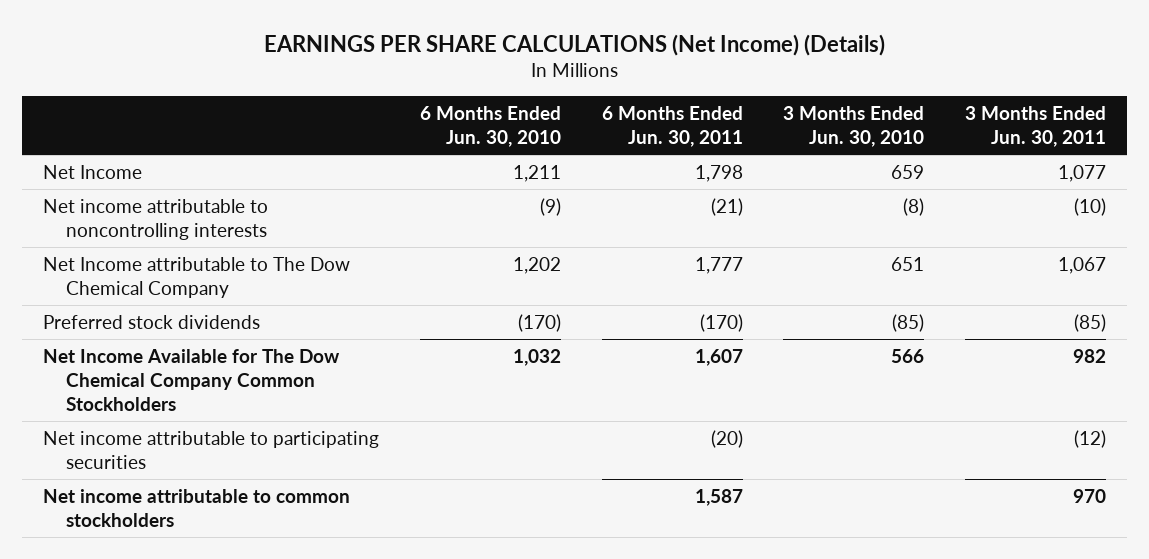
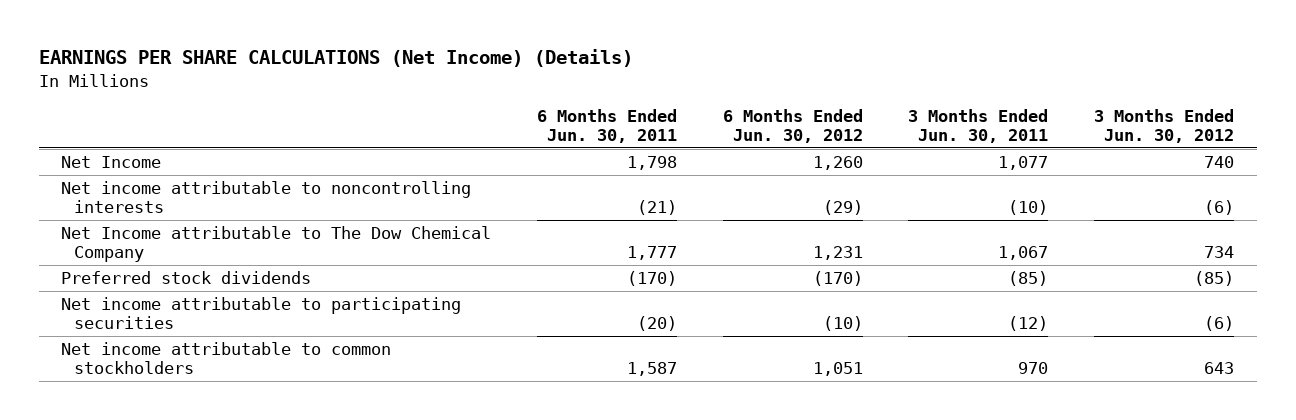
[419,105,561,148] 6 Months Ended Jun. 30, 2010 -> none
[783,105,925,148] 3 Months Ended Jun. 30, 2010 -> none
none -> [722,108,863,144] 6 Months Ended Jun. 30, 2012
none -> [1094,108,1235,144] 3 Months Ended Jun. 30, 2012
[42,348,340,412] Net Income Available for The Dow Chemical Company Common Stockholders -> none

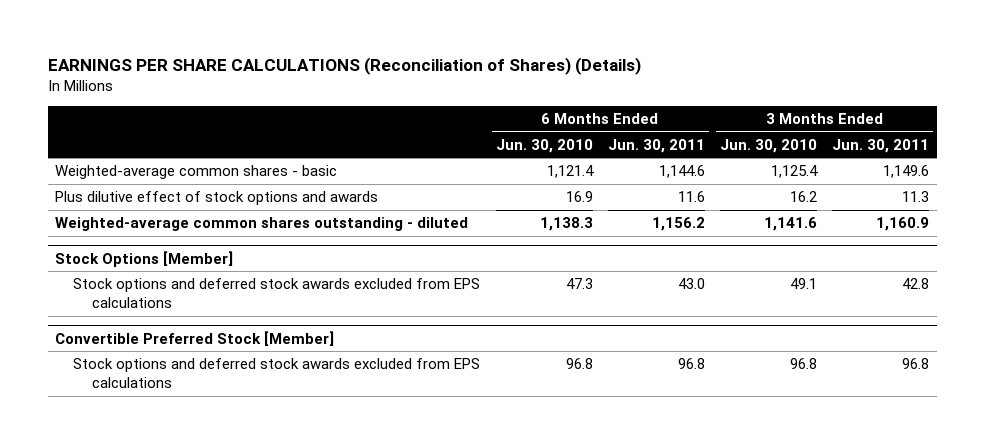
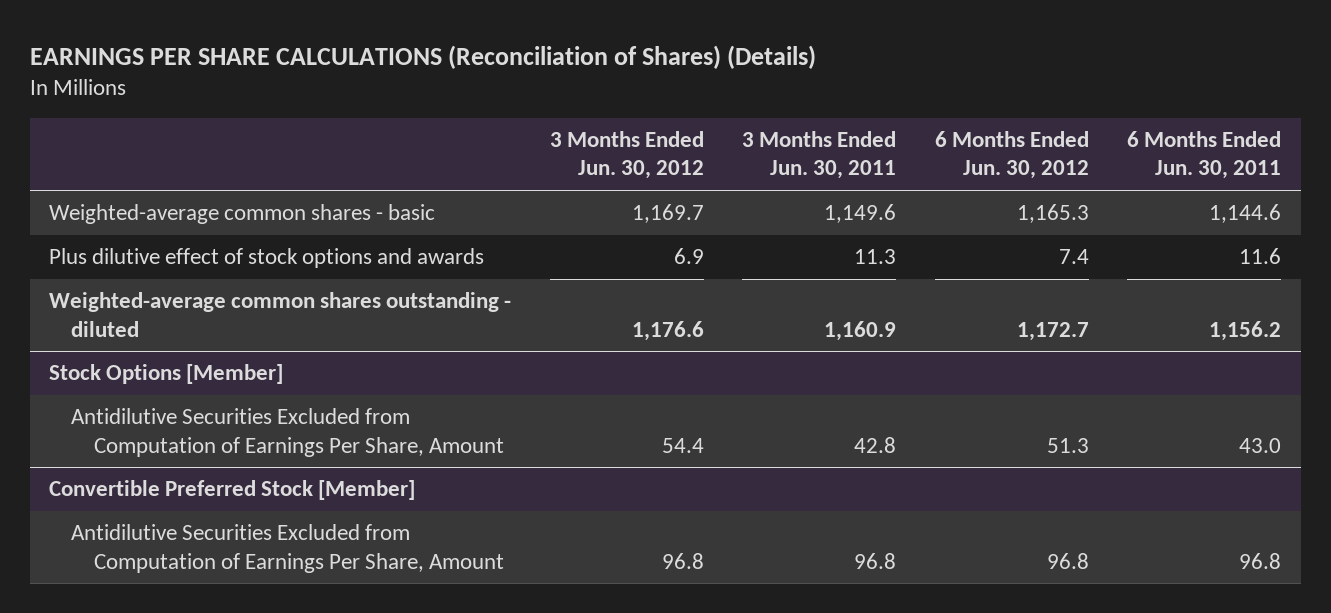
[495,138,593,153] Jun. 30, 2010 -> none
[720,138,818,153] Jun. 30, 2010 -> none
none -> [549,130,704,180] 3 Months Ended Jun. 30, 2012
none -> [934,130,1089,180] 6 Months Ended Jun. 30, 2012
[73,278,481,309] Stock options and deferred stock awards excluded from EPS calculations -> [71,408,504,457] Antidilutive Securities Excluded from Computation of Earnings Per Share, Amount
[73,358,481,389] Stock options and deferred stock awards excluded from EPS calculations -> [71,524,504,573] Antidilutive Securities Excluded from Computation of Earnings Per Share, Amount

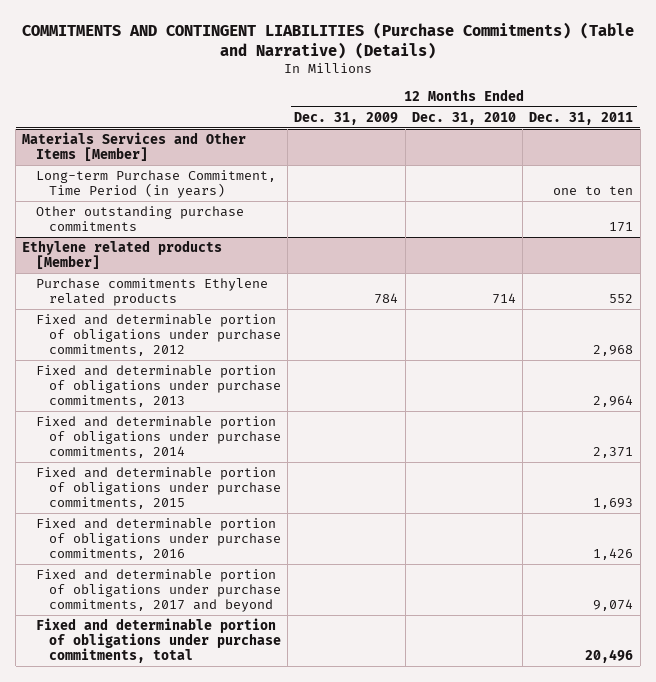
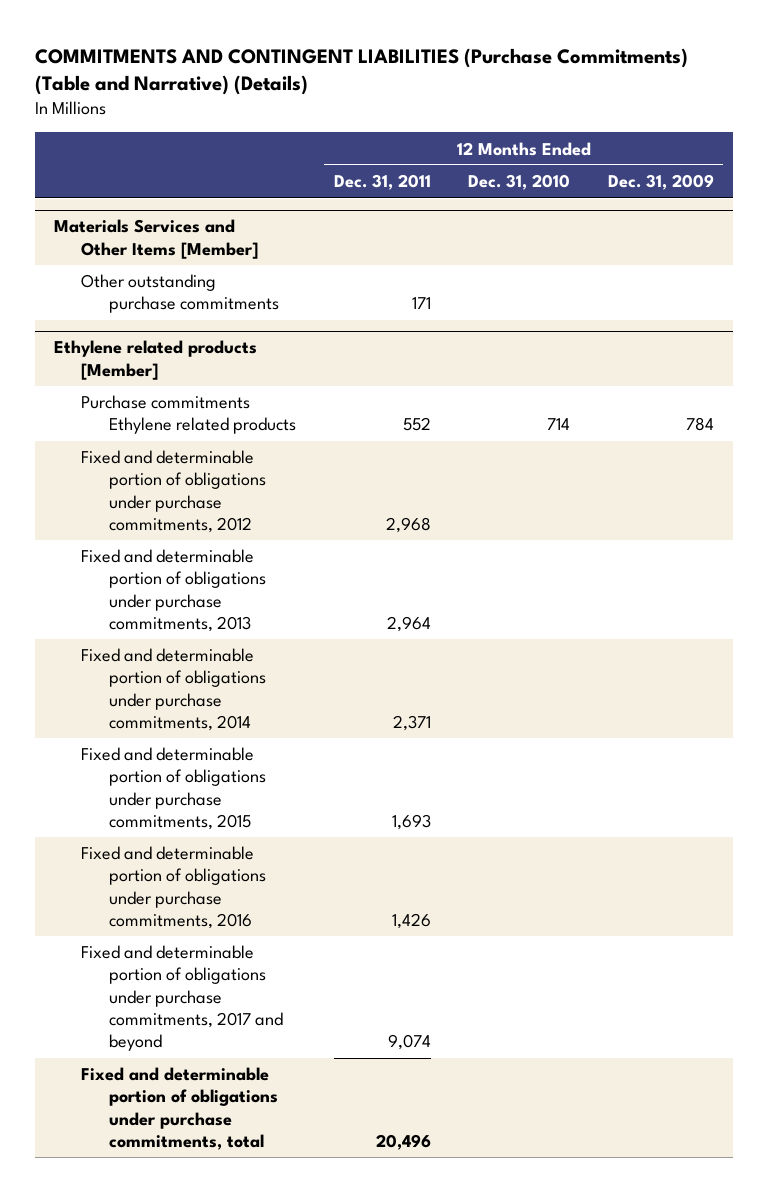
[35,169,276,199] Long-term Purchase Commitment, Time Period (in years) -> none

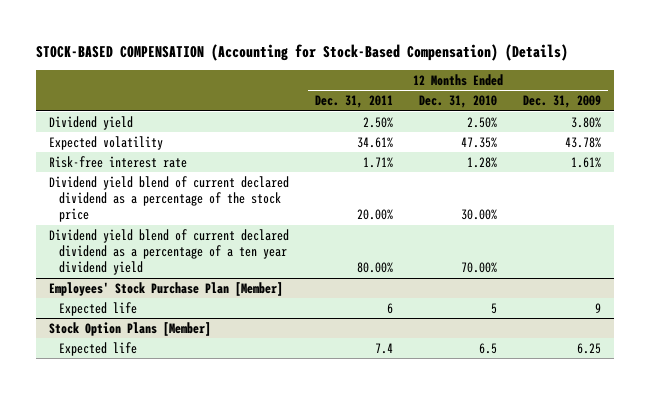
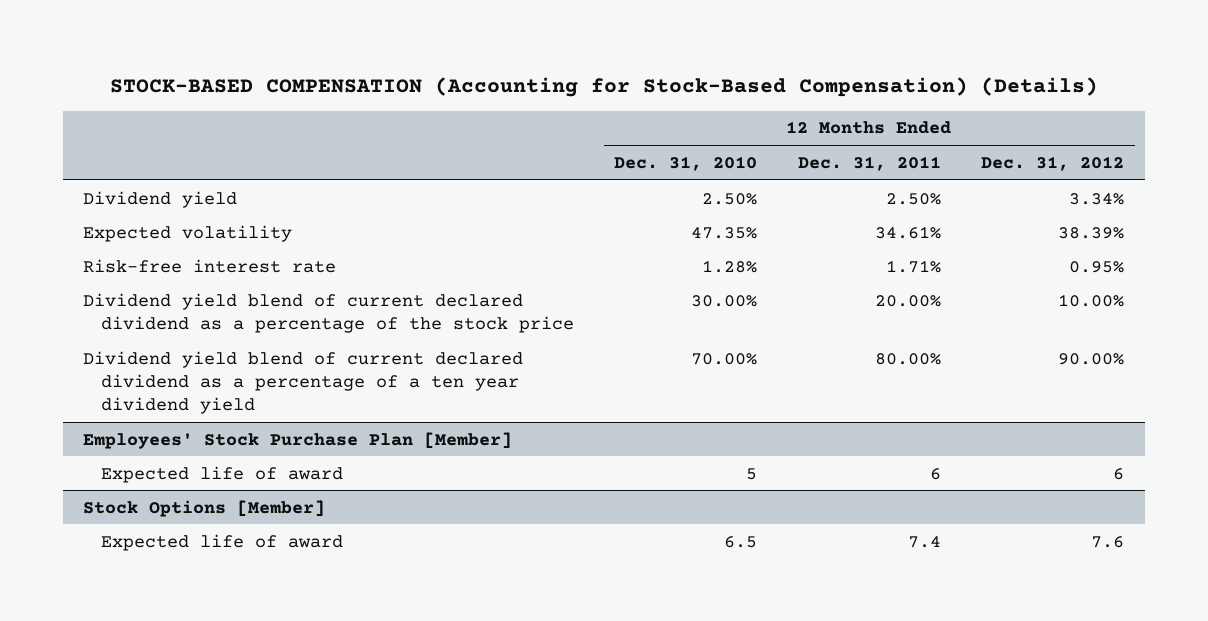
[523,95,602,109] Dec. 31, 2009 -> none
none -> [981,155,1125,171] Dec. 31, 2012
[58,301,137,316] Expected life -> [100,465,343,483] Expected life of award
[48,321,211,336] Stock Option Plans [Member] -> [83,499,326,517] Stock Options [Member]
[58,341,137,356] Expected life -> [100,533,343,551] Expected life of award

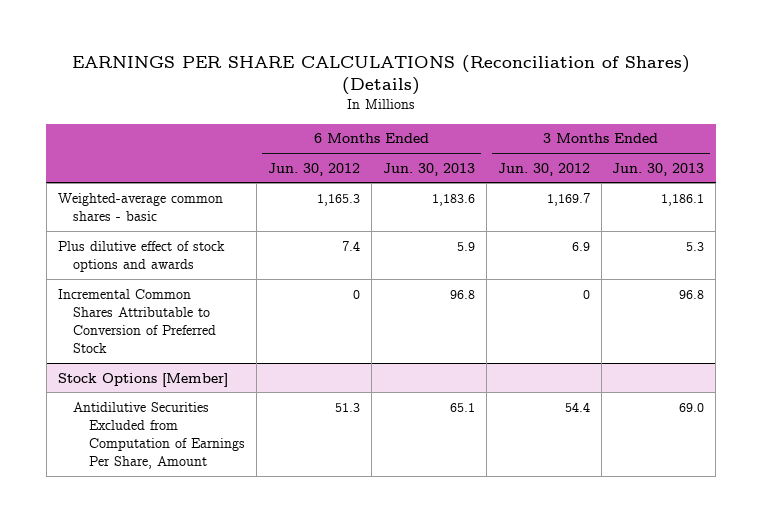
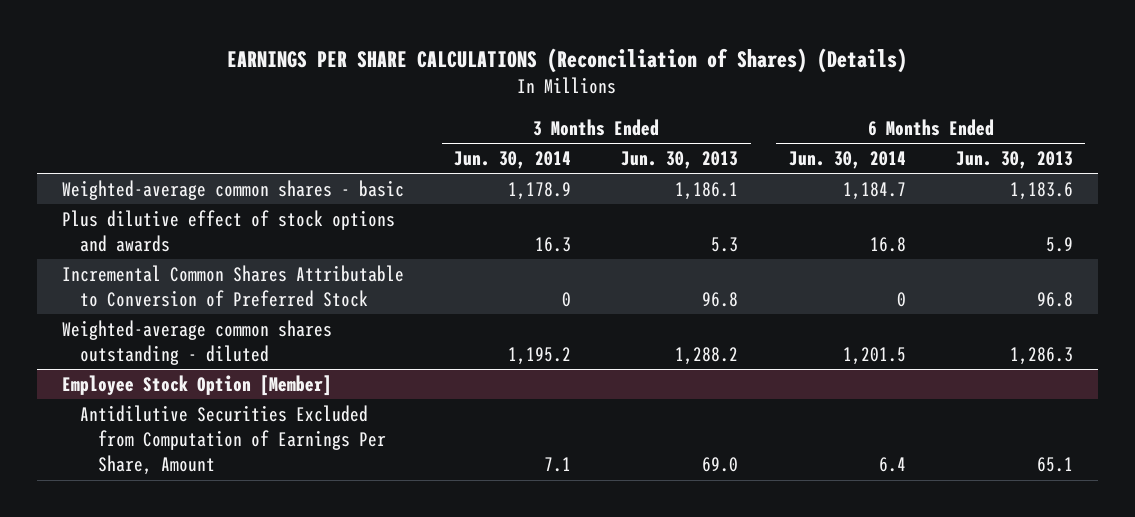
[268,162,361,176] Jun. 30, 2012 -> none
[497,162,590,176] Jun. 30, 2012 -> none
none -> [454,151,572,170] Jun. 30, 2014
none -> [788,151,906,170] Jun. 30, 2014
none -> [62,319,333,366] Weighted-average common shares outstanding - diluted
[57,372,228,387] Stock Options [Member] -> [62,374,333,396] Employee Stock Option [Member]

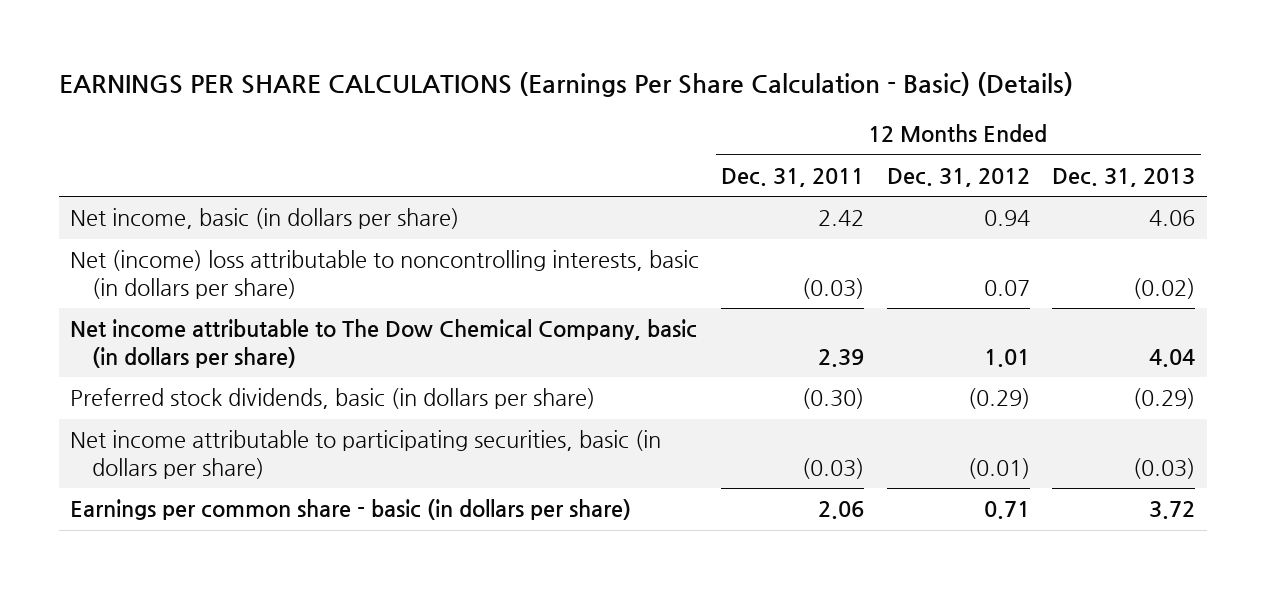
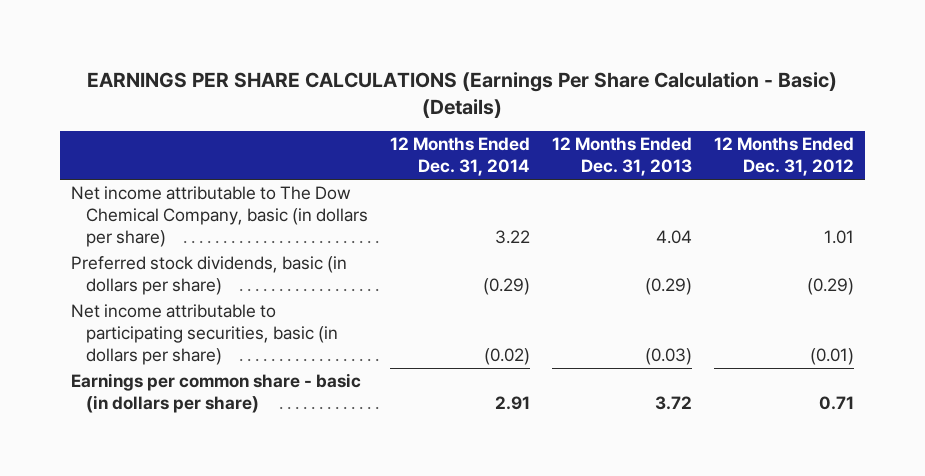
[721,168,865,188] Dec. 31, 2011 -> none
none -> [390,137,531,177] 12 Months Ended Dec. 31, 2014
[69,208,459,230] Net income, basic (in dollars per share) -> none
[69,250,699,299] Net (income) loss attributable to noncontrolling interests, basic (in dollars per share) -> none

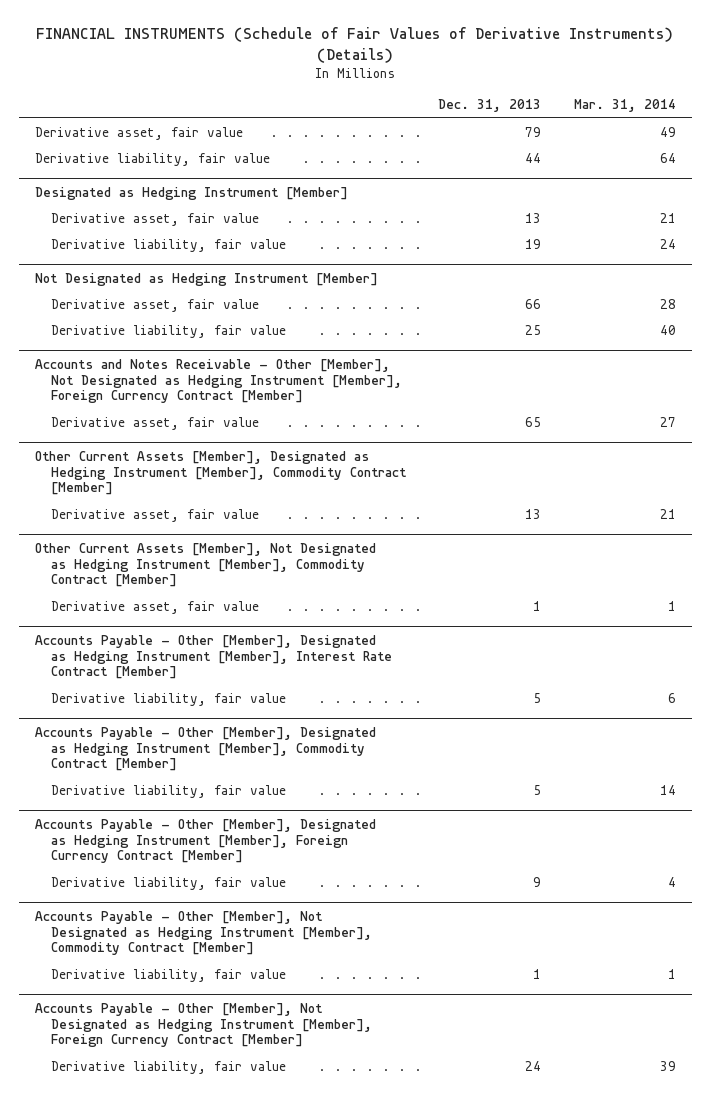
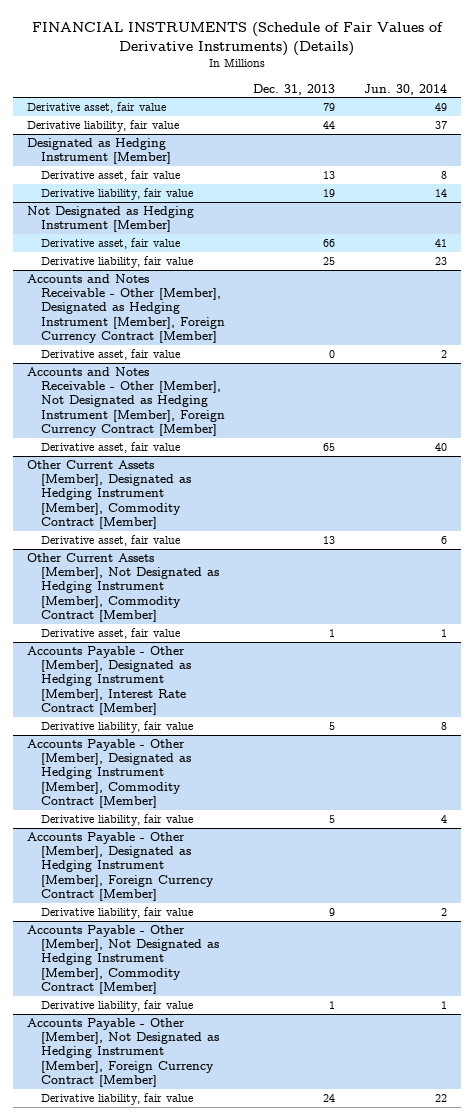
[573,99,676,113] Mar. 31, 2014 -> none
none -> [363,83,447,95] Jun. 30, 2014
none -> [27,274,225,343] Accounts and Notes Receivable - Other [Member], Designated as Hedging Instrument [Member], Foreign Currency Contract [Member]
none -> [40,349,180,361] Derivative asset, fair value

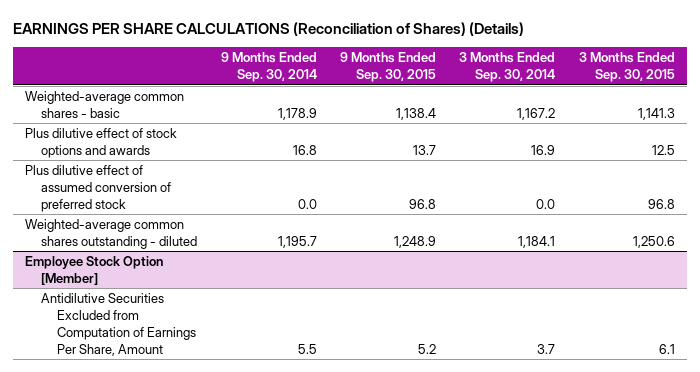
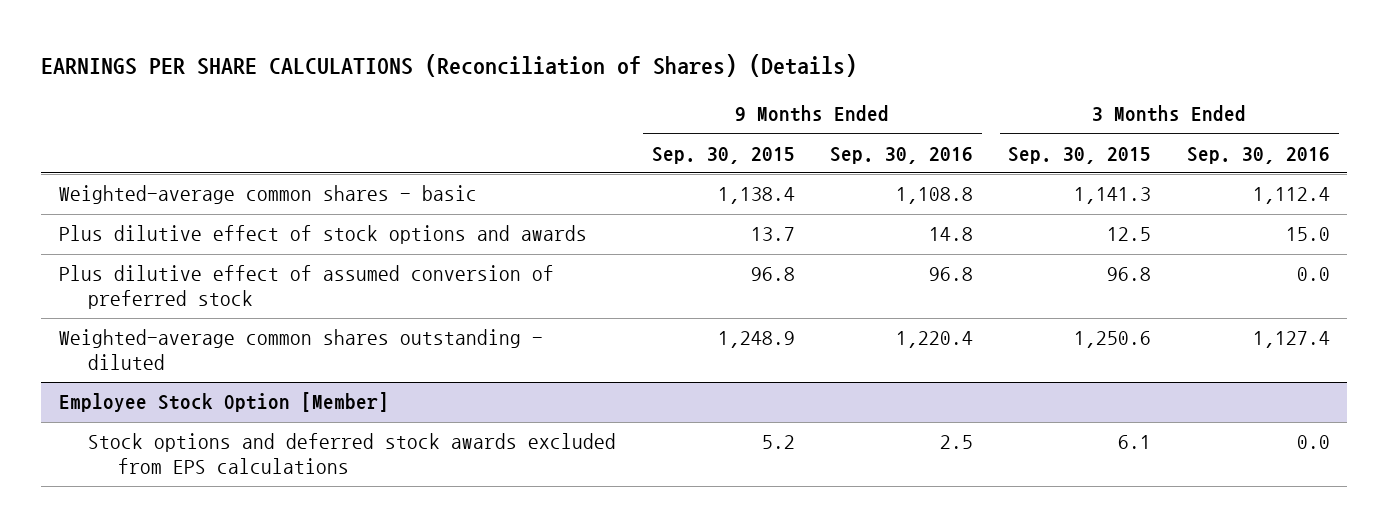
[220,52,317,83] 9 Months Ended Sep. 30, 2014 -> none
[459,52,556,83] 3 Months Ended Sep. 30, 2014 -> none
none -> [830,146,974,164] Sep. 30, 2016
none -> [1186,146,1330,164] Sep. 30, 2016
[41,293,197,356] Antidilutive Securities Excluded from Computation of Earnings Per Share, Amount -> [88,433,617,475] Stock options and deferred stock awards excluded from EPS calculations

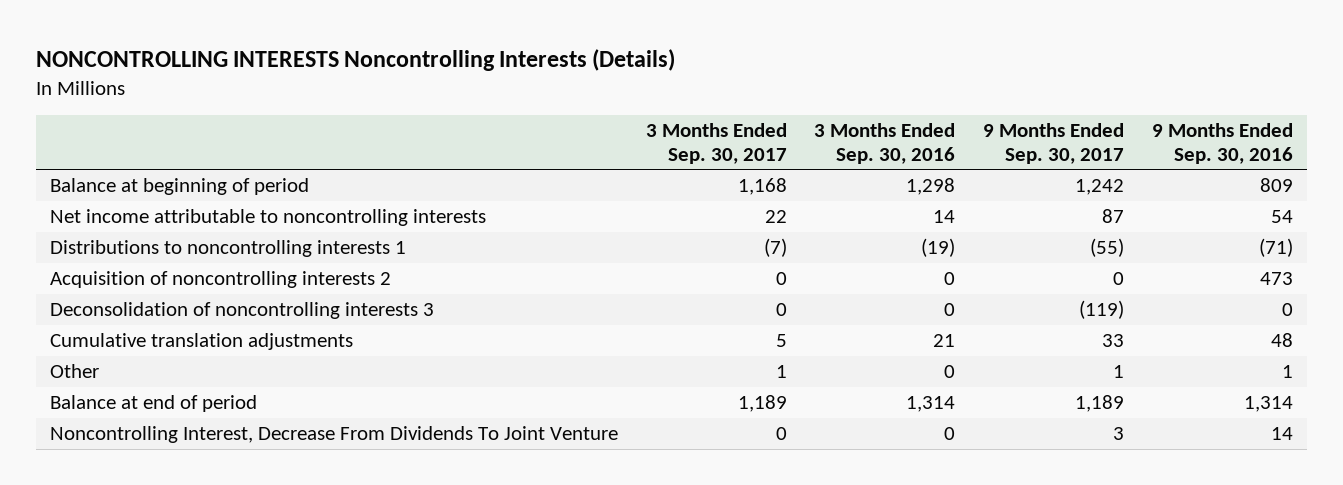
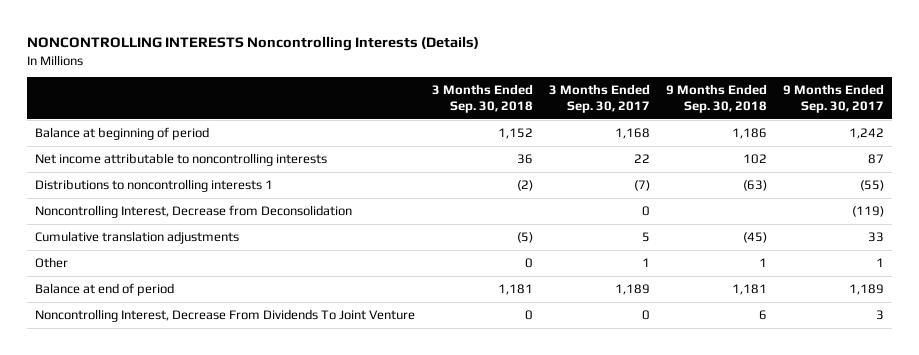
[814,122,956,164] 3 Months Ended Sep. 30, 2016 -> none
[1151,122,1293,164] 9 Months Ended Sep. 30, 2016 -> none
none -> [431,84,533,114] 3 Months Ended Sep. 30, 2018
none -> [665,84,767,114] 9 Months Ended Sep. 30, 2018
[49,270,391,288] Acquisition of noncontrolling interests 2 -> none
[49,301,434,319] Deconsolidation of noncontrolling interests 3 -> [35,205,353,219] Noncontrolling Interest, Decrease from Deconsolidation

